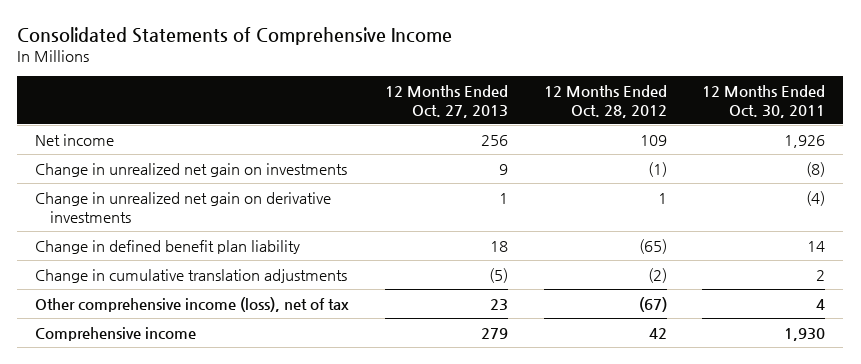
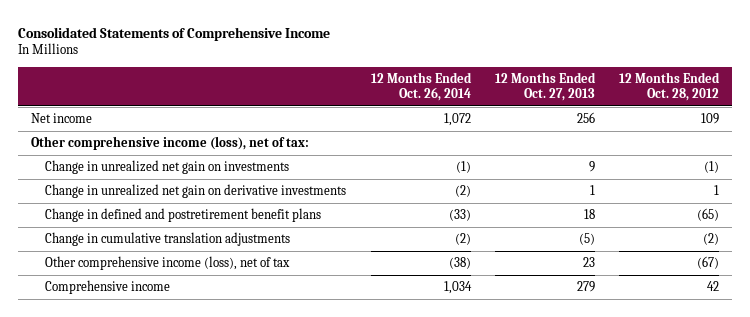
[702,84,826,118] 12 Months Ended Oct. 30, 2011 -> none
none -> [370,71,472,102] 12 Months Ended Oct. 26, 2014
none -> [30,136,309,151] Other comprehensive income (loss), net of tax:
[35,239,301,254] Change in defined benefit plan liability -> [45,208,322,223] Change in defined and postretirement benefit plans

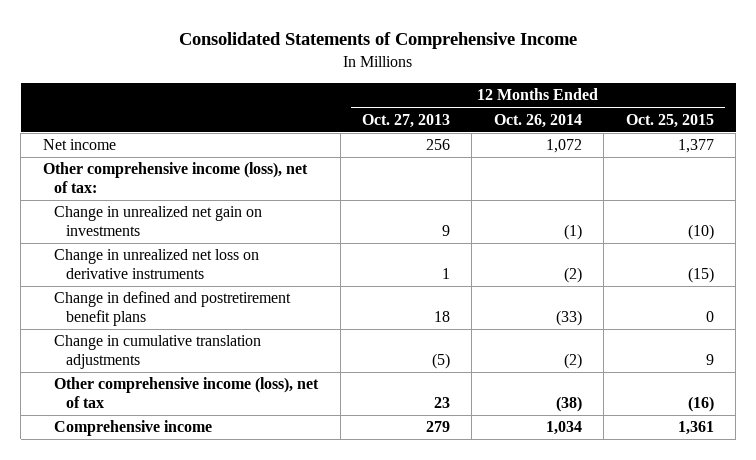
[619,71,721,102] 12 Months Ended Oct. 28, 2012 -> none
none -> [625,113,714,128] Oct. 25, 2015
[45,184,347,199] Change in unrealized net gain on derivative investments -> [54,249,260,280] Change in unrealized net loss on derivative instruments

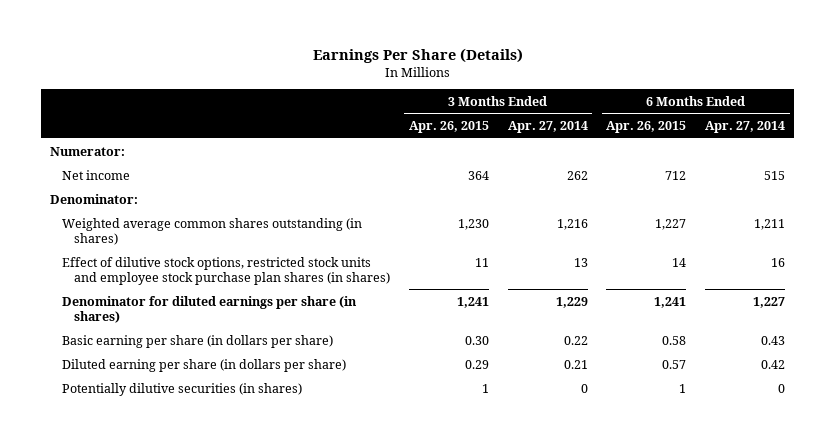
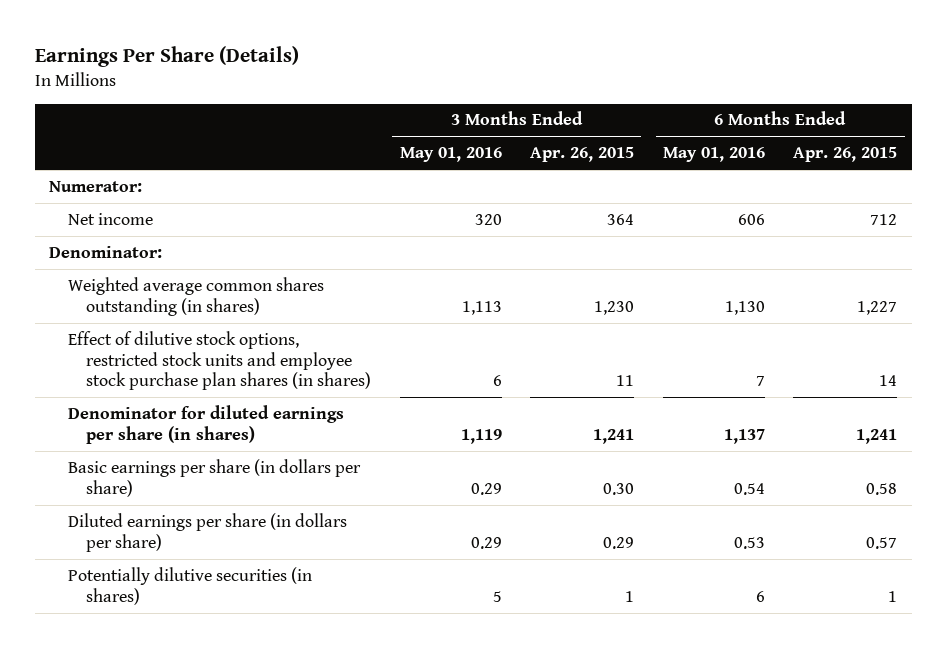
[507,121,588,134] Apr. 27, 2014 -> none
[704,121,785,134] Apr. 27, 2014 -> none
none -> [399,147,502,163] May 01, 2016
none -> [662,147,765,163] May 01, 2016
[62,334,334,348] Basic earning per share (in dollars per share) -> [67,458,361,497] Basic earnings per share (in dollars per share)
[62,358,347,372] Diluted earning per share (in dollars per share) -> [67,512,347,552] Diluted earnings per share (in dollars per share)

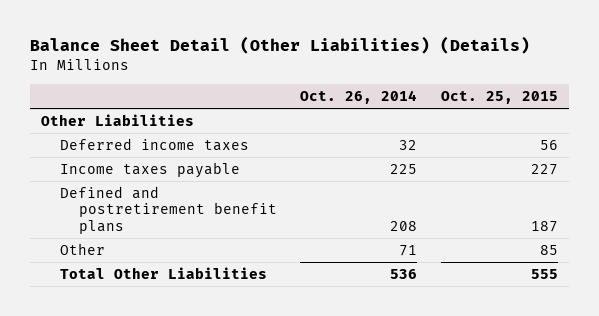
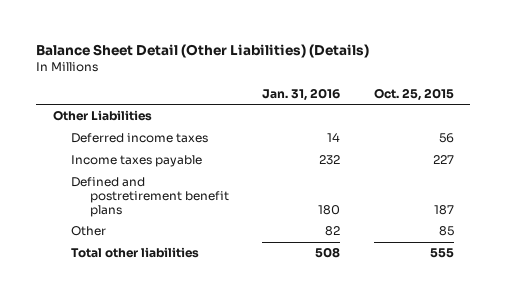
[300,90,418,105] Oct. 26, 2014 -> none
none -> [262,87,341,101] Jan. 31, 2016
[60,266,268,279] Total Other Liabilities -> [71,247,200,259] Total other liabilities

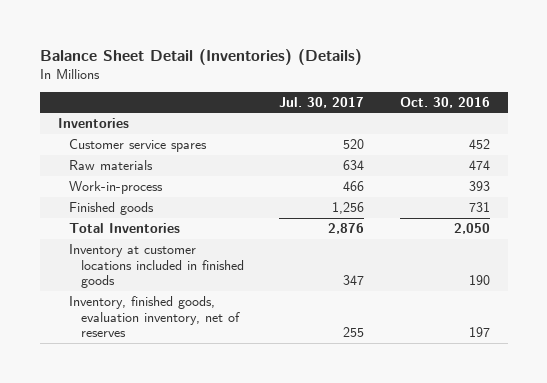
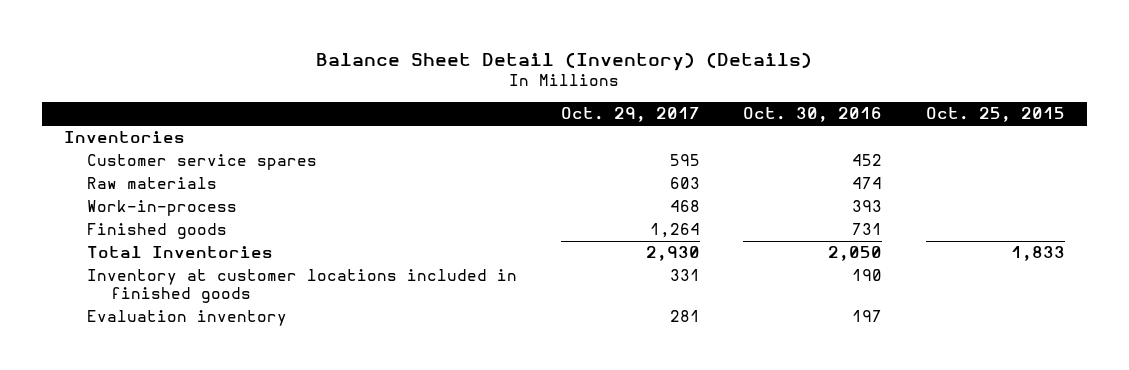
[39,48,362,65] Balance Sheet Detail (Inventories) (Details) -> [316,51,813,71] Balance Sheet Detail (Inventory) (Details)
[279,96,365,108] Jul. 30, 2017 -> none
none -> [560,107,700,123] Oct. 29, 2017
none -> [926,107,1066,123] Oct. 25, 2015
[69,295,240,338] Inventory, finished goods, evaluation inventory, net of reserves -> [87,310,288,327] Evaluation inventory

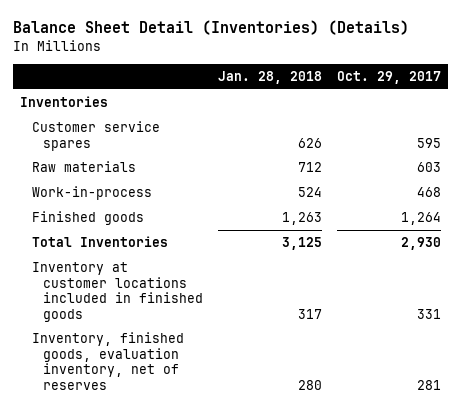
[316,51,813,71] Balance Sheet Detail (Inventory) (Details) -> [12,20,409,36] Balance Sheet Detail (Inventories) (Details)
[743,107,883,123] Oct. 30, 2016 -> none
[926,107,1066,123] Oct. 25, 2015 -> none
none -> [218,71,323,85] Jan. 28, 2018
[87,310,288,327] Evaluation inventory -> [31,332,184,390] Inventory, finished goods, evaluation inventory, net of reserves

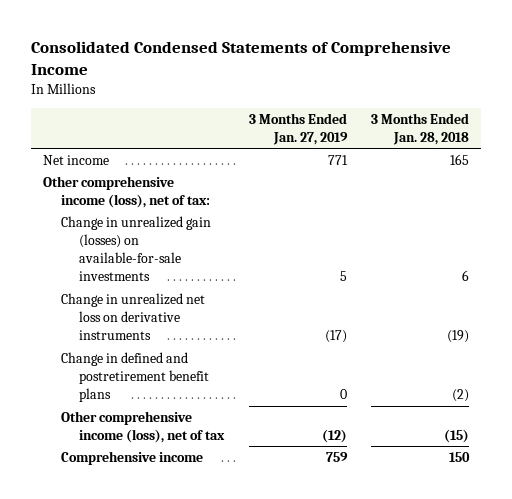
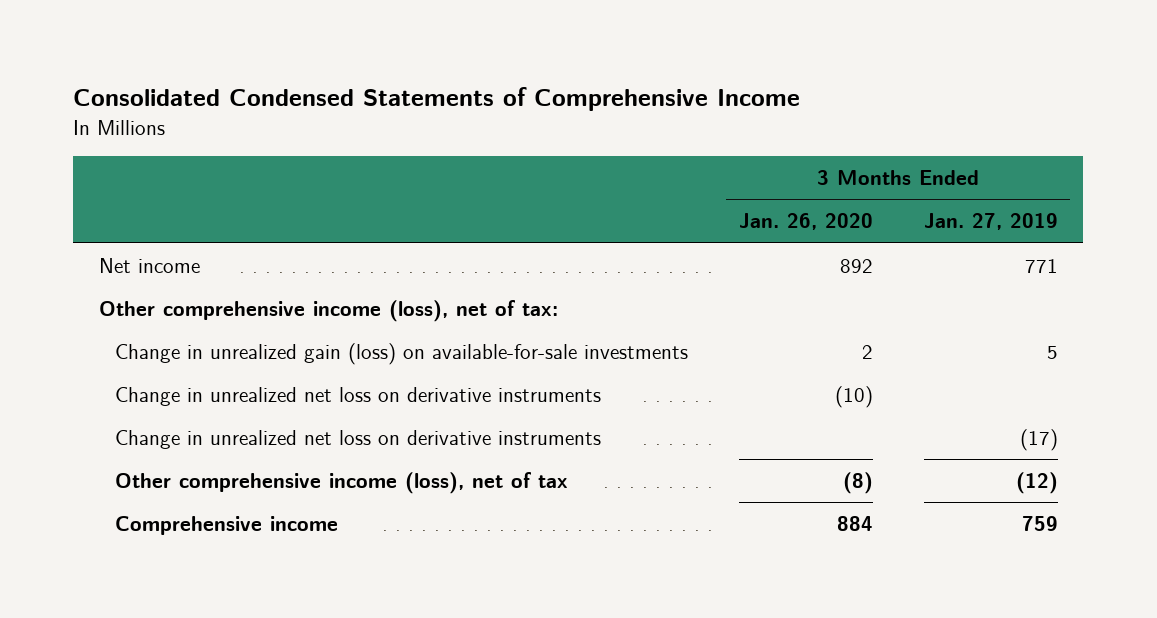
[371,112,470,145] 3 Months Ended Jan. 28, 2018 -> none
none -> [738,213,873,231] Jan. 26, 2020
[61,215,212,282] Change in unrealized gain (losses) on available-for-sale investments -> [114,343,688,366] Change in unrealized gain (loss) on available-for-sale investments
none -> [114,387,601,407] Change in unrealized net loss on derivative instruments
[61,351,210,403] Change in defined and postretirement benefit plans -> none

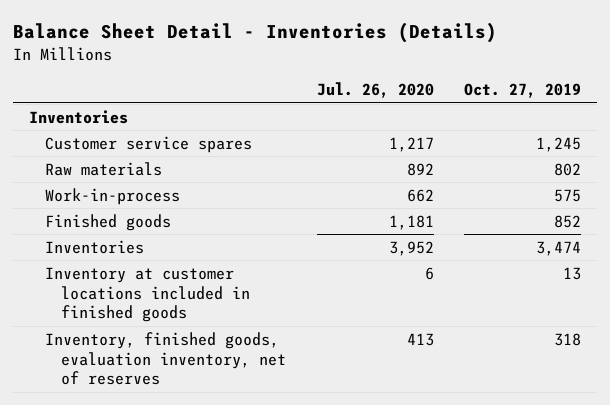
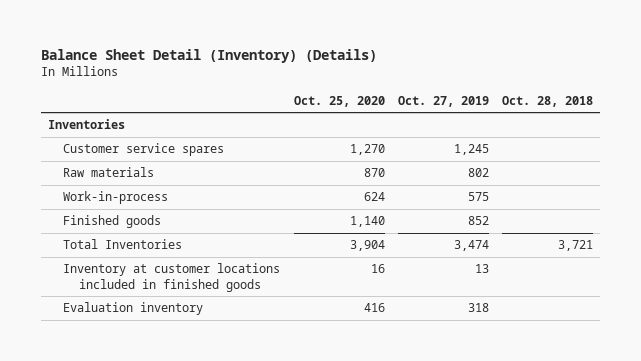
[13,22,498,44] Balance Sheet Detail - Inventories (Details) -> [41,49,378,64] Balance Sheet Detail (Inventory) (Details)
[316,82,434,99] Jul. 26, 2020 -> none
none -> [293,95,385,107] Oct. 25, 2020
none -> [502,95,594,107] Oct. 28, 2018
[45,239,145,254] Inventories -> [63,239,183,250] Total Inventories
[45,331,287,386] Inventory, finished goods, evaluation inventory, net of reserves -> [63,302,204,316] Evaluation inventory

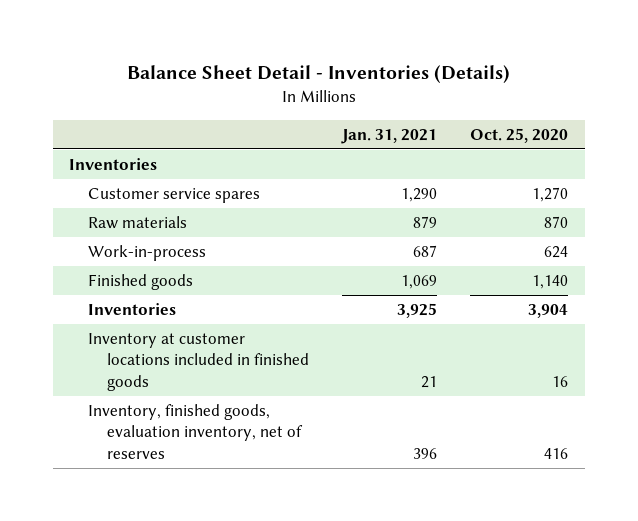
[41,49,378,64] Balance Sheet Detail (Inventory) (Details) -> [126,65,510,84] Balance Sheet Detail - Inventories (Details)
[397,95,489,107] Oct. 27, 2019 -> none
[502,95,594,107] Oct. 28, 2018 -> none
none -> [341,128,438,144] Jan. 31, 2021
[63,239,183,250] Total Inventories -> [88,303,177,316] Inventories
[63,302,204,316] Evaluation inventory -> [88,404,304,459] Inventory, finished goods, evaluation inventory, net of reserves

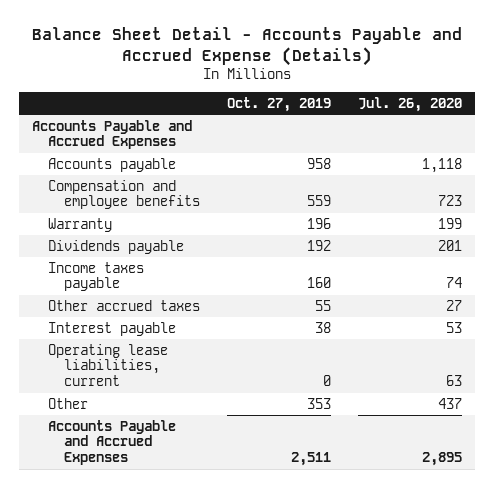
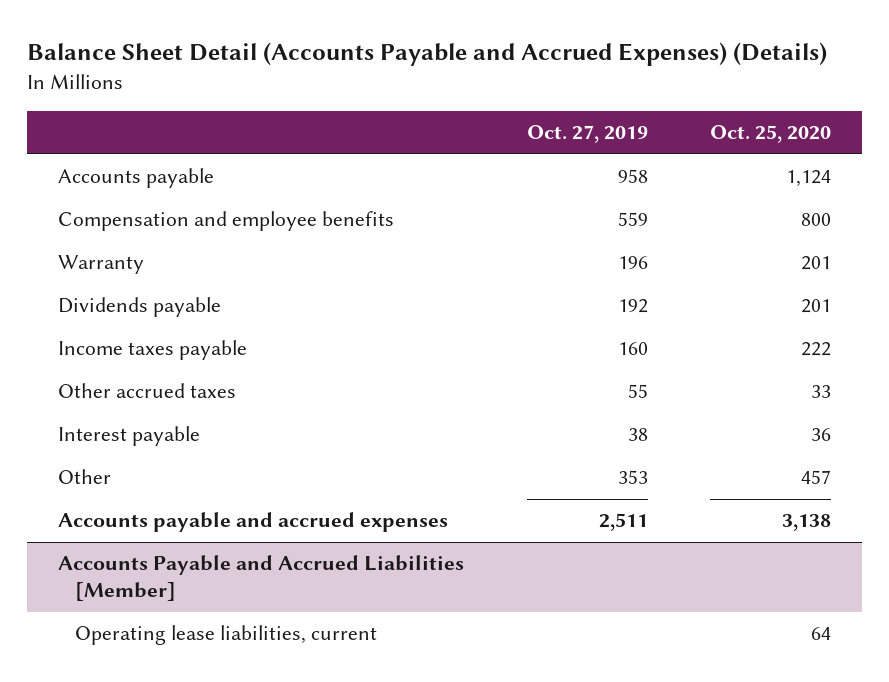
[32,26,463,66] Balance Sheet Detail - Accounts Payable and Accrued Expense (Details) -> [26,42,827,67] Balance Sheet Detail (Accounts Payable and Accrued Expenses) (Details)
[357,97,462,113] Jul. 26, 2020 -> none
none -> [710,125,832,144] Oct. 25, 2020
[32,119,193,150] Accounts Payable and Accrued Expenses -> none
[48,343,169,387] Operating lease liabilities, current -> none
[48,419,177,466] Accounts Payable and Accrued Expenses -> [58,512,449,533] Accounts payable and accrued expenses
none -> [58,555,465,602] Accounts Payable and Accrued Liabilities [Member]
none -> [74,625,377,646] Operating lease liabilities, current

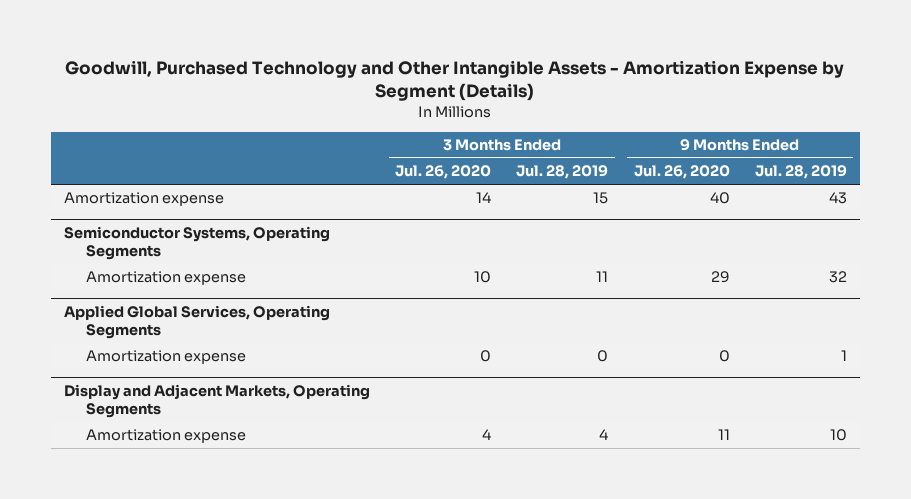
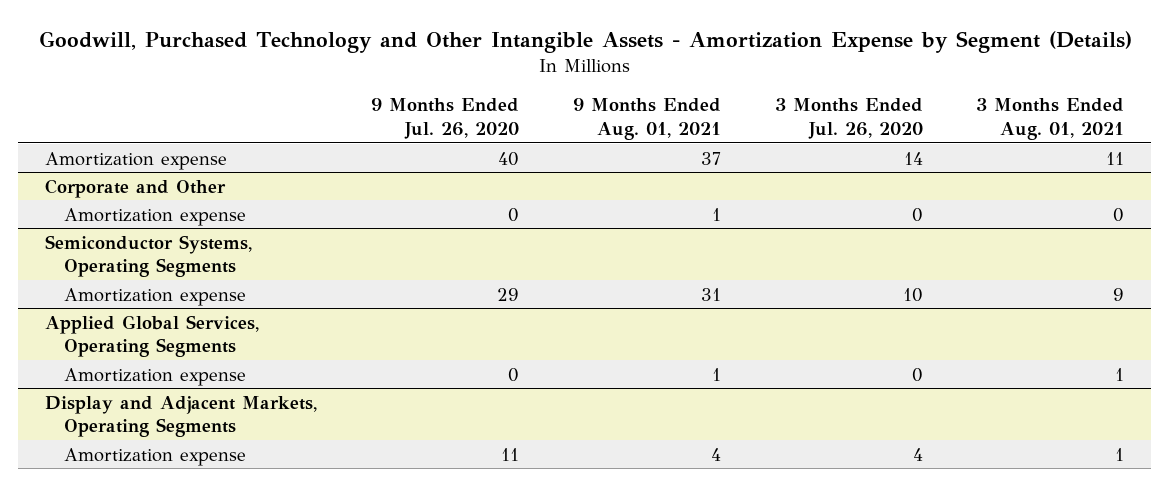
[516,165,609,180] Jul. 28, 2019 -> none
[754,165,847,180] Jul. 28, 2019 -> none
none -> [572,98,721,140] 9 Months Ended Aug. 01, 2021
none -> [976,98,1125,140] 3 Months Ended Aug. 01, 2021
none -> [44,178,226,198] Corporate and Other
none -> [64,207,247,226] Amortization expense

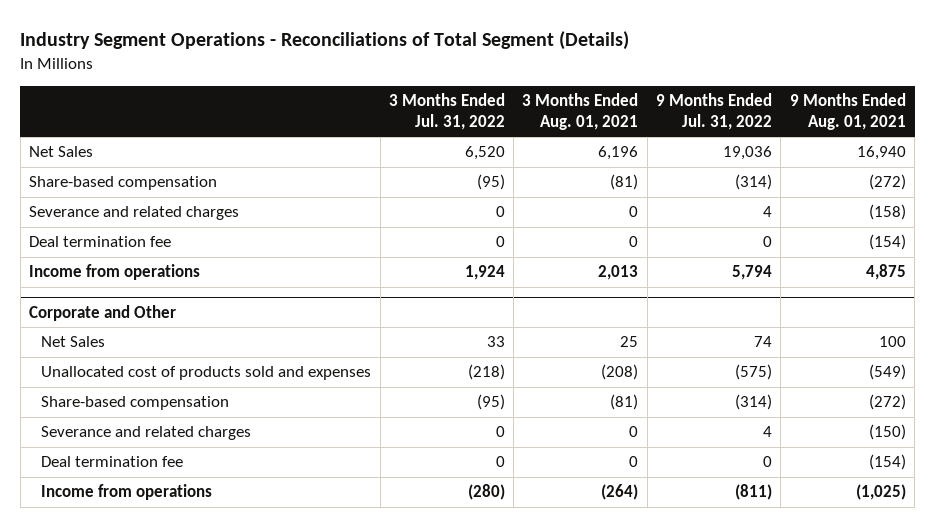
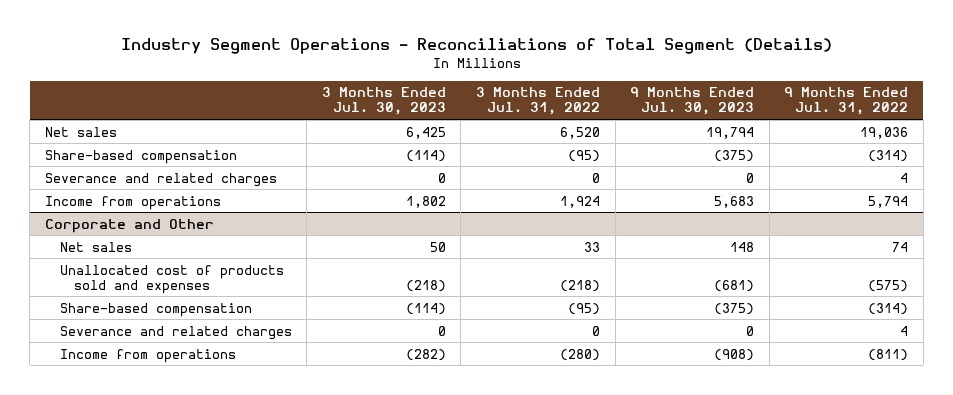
[522,93,639,130] 3 Months Ended Aug. 01, 2021 -> none
[789,93,906,130] 9 Months Ended Aug. 01, 2021 -> none
none -> [321,87,446,116] 3 Months Ended Jul. 30, 2023
none -> [630,87,755,116] 9 Months Ended Jul. 30, 2023
[28,146,93,158] Net Sales -> [44,126,117,137] Net sales
[28,236,171,248] Deal termination fee -> none
[41,336,106,348] Net Sales -> [59,241,132,252] Net sales
[41,456,184,468] Deal termination fee -> none

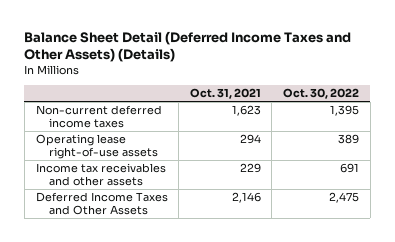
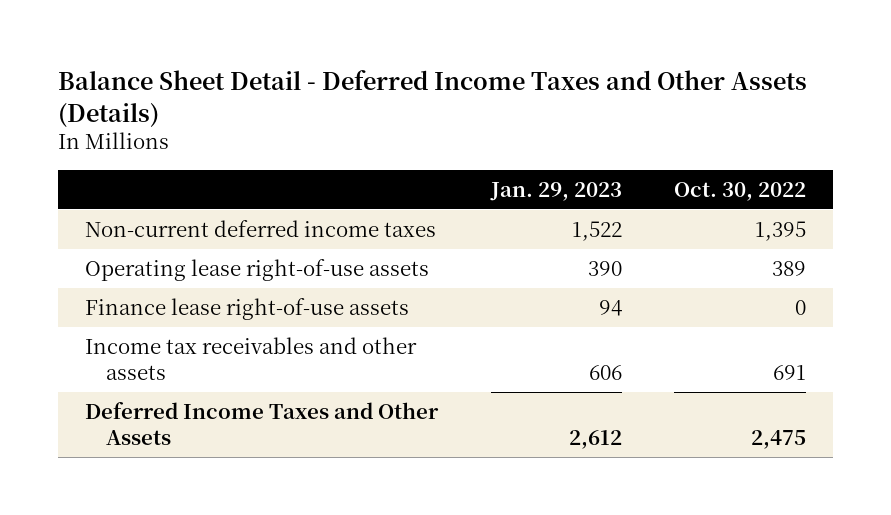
[24,30,352,62] Balance Sheet Detail (Deferred Income Taxes and Other Assets) (Details) -> [58,69,808,127] Balance Sheet Detail - Deferred Income Taxes and Other Assets (Details)
[189,88,261,100] Oct. 31, 2021 -> none
none -> [489,181,622,201] Jan. 29, 2023
none -> [84,297,409,320] Finance lease right-of-use assets

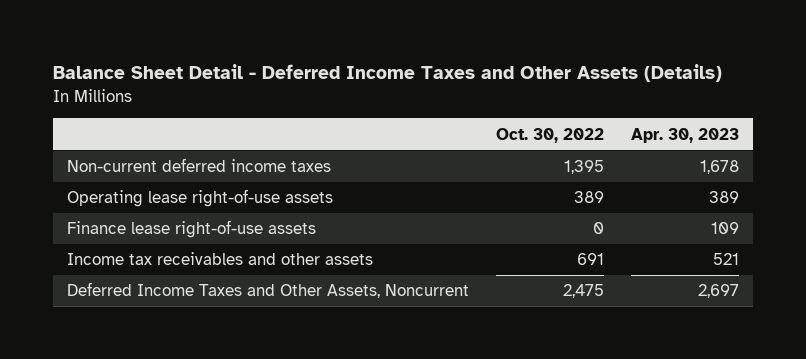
[489,181,622,201] Jan. 29, 2023 -> none
none -> [631,127,740,143] Apr. 30, 2023
[84,401,439,445] Deferred Income Taxes and Other Assets -> [66,282,469,299] Deferred Income Taxes and Other Assets, Noncurrent

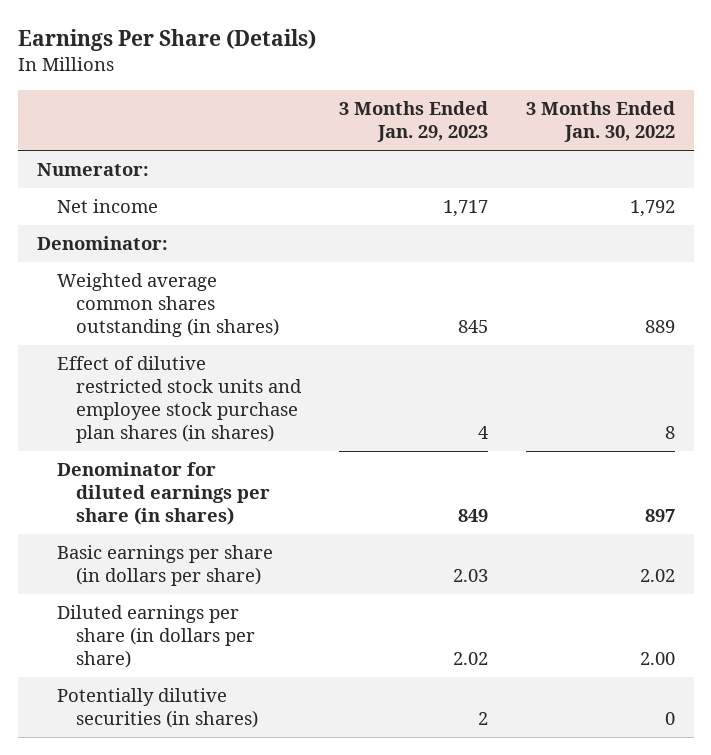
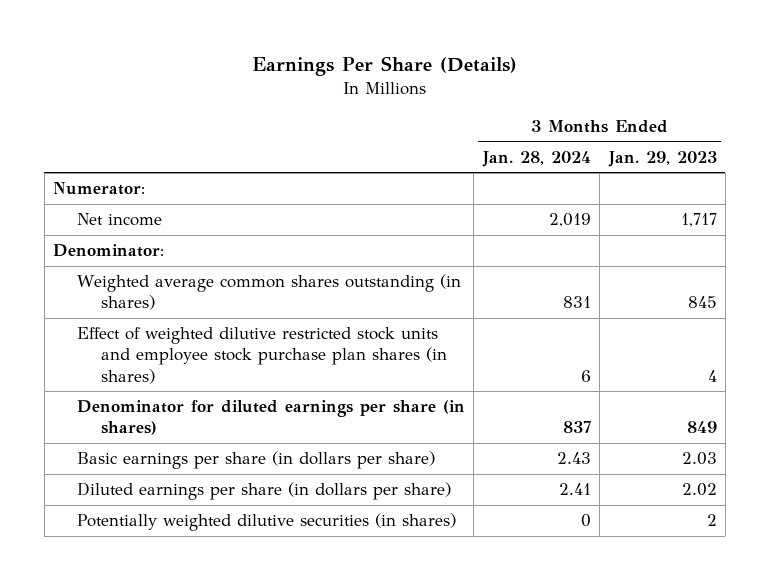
[525,101,675,143] 3 Months Ended Jan. 30, 2022 -> none
none -> [481,150,591,167] Jan. 28, 2024
[56,356,303,444] Effect of dilutive restricted stock units and employee stock purchase plan shares (in shares) -> [77,327,447,384] Effect of weighted dilutive restricted stock units and employee stock purchase plan shares (in shares)
[56,688,259,729] Potentially dilutive securities (in shares) -> [77,513,457,532] Potentially weighted dilutive securities (in shares)

